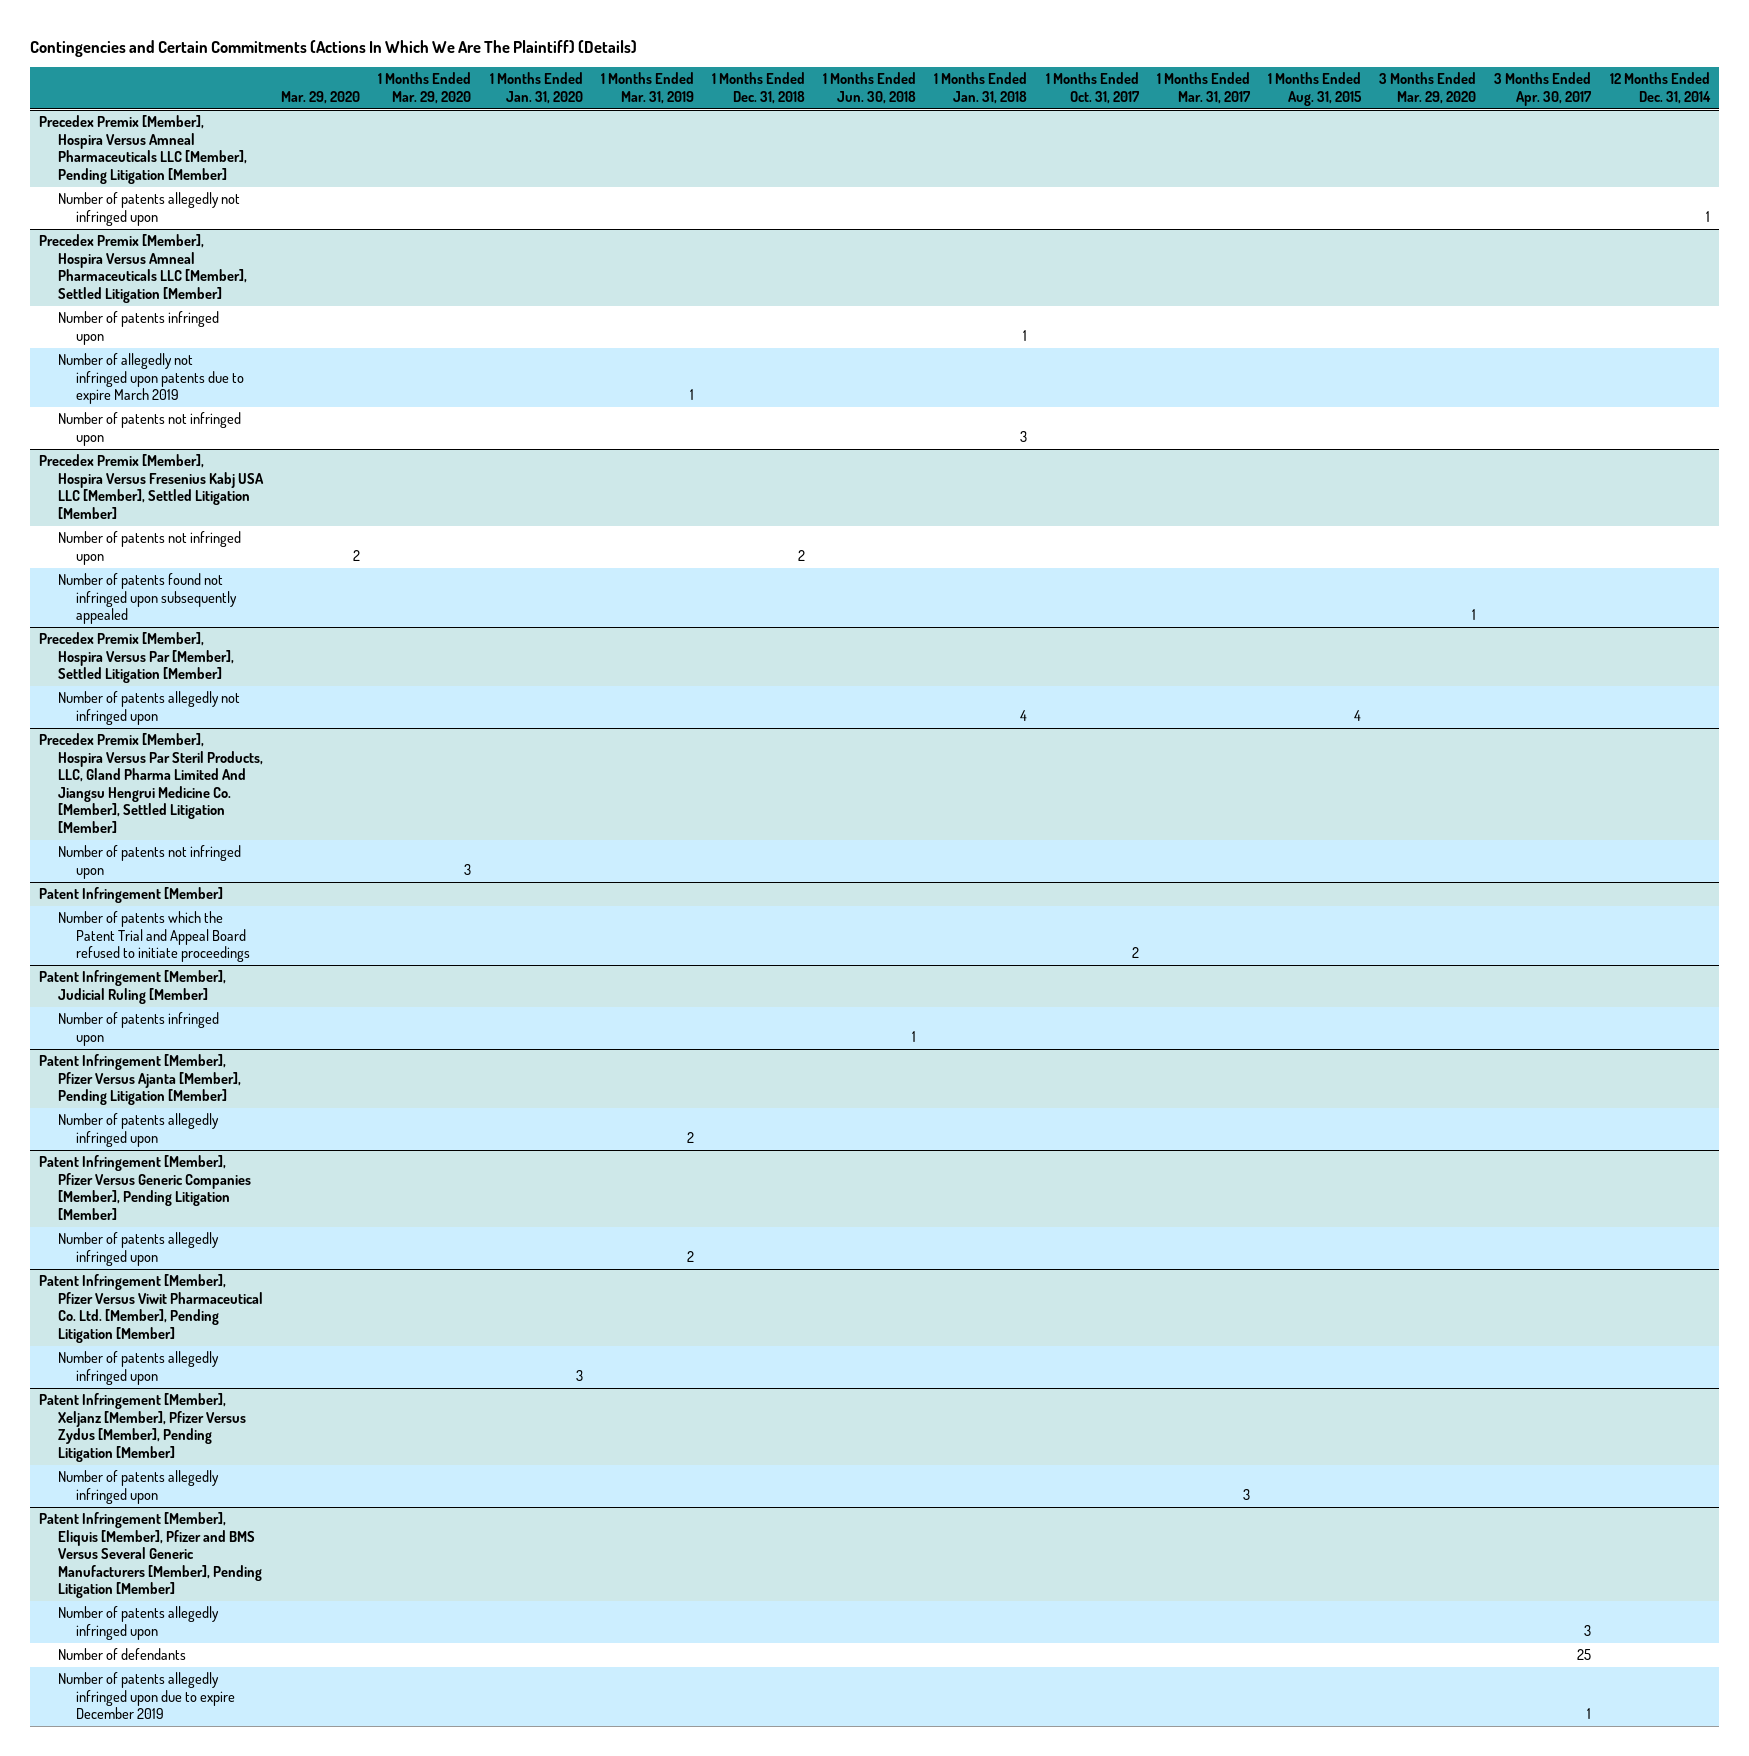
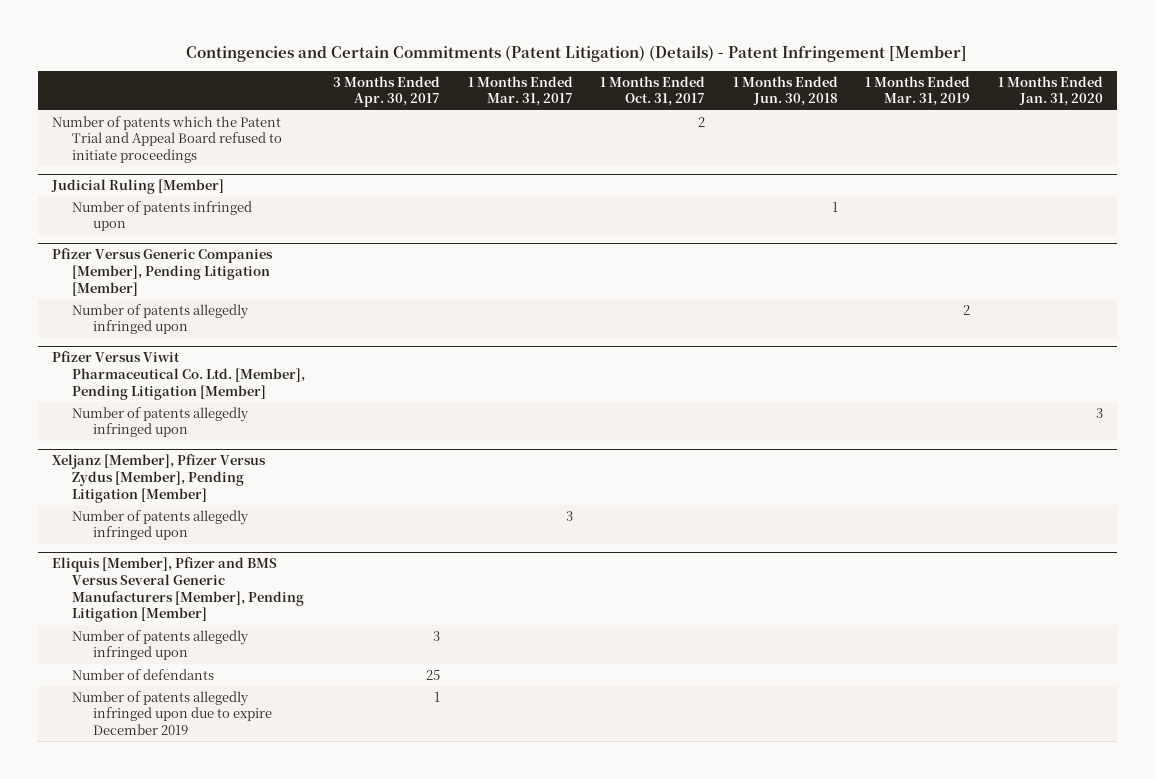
[30,39,638,57] Contingencies and Certain Commitments (Actions In Which We Are The Plaintiff) (Details) -> [186,44,968,62] Contingencies and Certain Commitments (Patent Litigation) (Details) - Patent Infringement [Member]
[281,90,361,104] Mar. 29, 2020 -> none
[378,72,472,104] 1 Months Ended Mar. 29, 2020 -> none
[711,72,805,104] 1 Months Ended Dec. 31, 2018 -> none
[934,72,1028,104] 1 Months Ended Jan. 31, 2018 -> none
[1268,72,1363,106] 1 Months Ended Aug. 31, 2015 -> none
[1379,72,1477,104] 3 Months Ended Mar. 29, 2020 -> none
[1609,72,1711,104] 12 Months Ended Dec. 31, 2014 -> none
[39,115,247,184] Precedex Premix [Member], Hospira Versus Amneal Pharmaceuticals LLC [Member], Pending Litigation [Member] -> none
[57,192,240,226] Number of patents allegedly not infringed upon -> none
[39,234,247,303] Precedex Premix [Member], Hospira Versus Amneal Pharmaceuticals LLC [Member], Settled Litigation [Member] -> none
[57,311,219,345] Number of patents infringed upon -> none
[57,353,245,405] Number of allegedly not infringed upon patents due to expire March 2019 -> none
[57,412,241,446] Number of patents not infringed upon -> none
[39,454,264,519] Precedex Premix [Member], Hospira Versus Fresenius Kabj USA LLC [Member], Settled Litigation [Member] -> none
[57,531,241,565] Number of patents not infringed upon -> none
[57,573,238,625] Number of patents found not infringed upon subsequently appealed -> none
[39,632,234,684] Precedex Premix [Member], Hospira Versus Par [Member], Settled Litigation [Member] -> none
[57,691,240,725] Number of patents allegedly not infringed upon -> none
[39,733,263,833] Precedex Premix [Member], Hospira Versus Par Steril Products, LLC, Gland Pharma Limited And Jiangsu Hengrui Medicine Co. [Member], Settled Litigation [Member] -> none
[57,845,241,879] Number of patents not infringed upon -> none
[57,911,251,963] Number of patents which the Patent Trial and Appeal Board refused to initiate proceedings -> none
[39,970,227,1004] Patent Infringement [Member], Judicial Ruling [Member] -> none
[57,1012,219,1046] Number of patents infringed upon -> none
[39,1054,241,1106] Patent Infringement [Member], Pfizer Versus Ajanta [Member], Pending Litigation [Member] -> none
[57,1113,219,1147] Number of patents allegedly infringed upon -> none
none -> [51,115,283,164] Number of patents which the Patent Trial and Appeal Board refused to initiate proceedings
[39,887,224,904] Patent Infringement [Member] -> [50,179,224,195] Judicial Ruling [Member]
none -> [72,200,253,232] Number of patents infringed upon
[39,1155,251,1220] Patent Infringement [Member], Pfizer Versus Generic Companies [Member], Pending Litigation [Member] -> [51,248,273,296] Pfizer Versus Generic Companies [Member], Pending Litigation [Member]
[39,1274,263,1343] Patent Infringement [Member], Pfizer Versus Viwit Pharmaceutical Co. Ltd. [Member], Pending Litigation [Member] -> [51,351,306,400] Pfizer Versus Viwit Pharmaceutical Co. Ltd. [Member], Pending Litigation [Member]
[39,1393,246,1462] Patent Infringement [Member], Xeljanz [Member], Pfizer Versus Zydus [Member], Pending Litigation [Member] -> [51,454,266,503] Xeljanz [Member], Pfizer Versus Zydus [Member], Pending Litigation [Member]
[39,1512,262,1599] Patent Infringement [Member], Eliquis [Member], Pfizer and BMS Versus Several Generic Manufacturers [Member], Pending Litigation [Member] -> [51,557,305,623] Eliquis [Member], Pfizer and BMS Versus Several Generic Manufacturers [Member], Pending Litigation [Member]

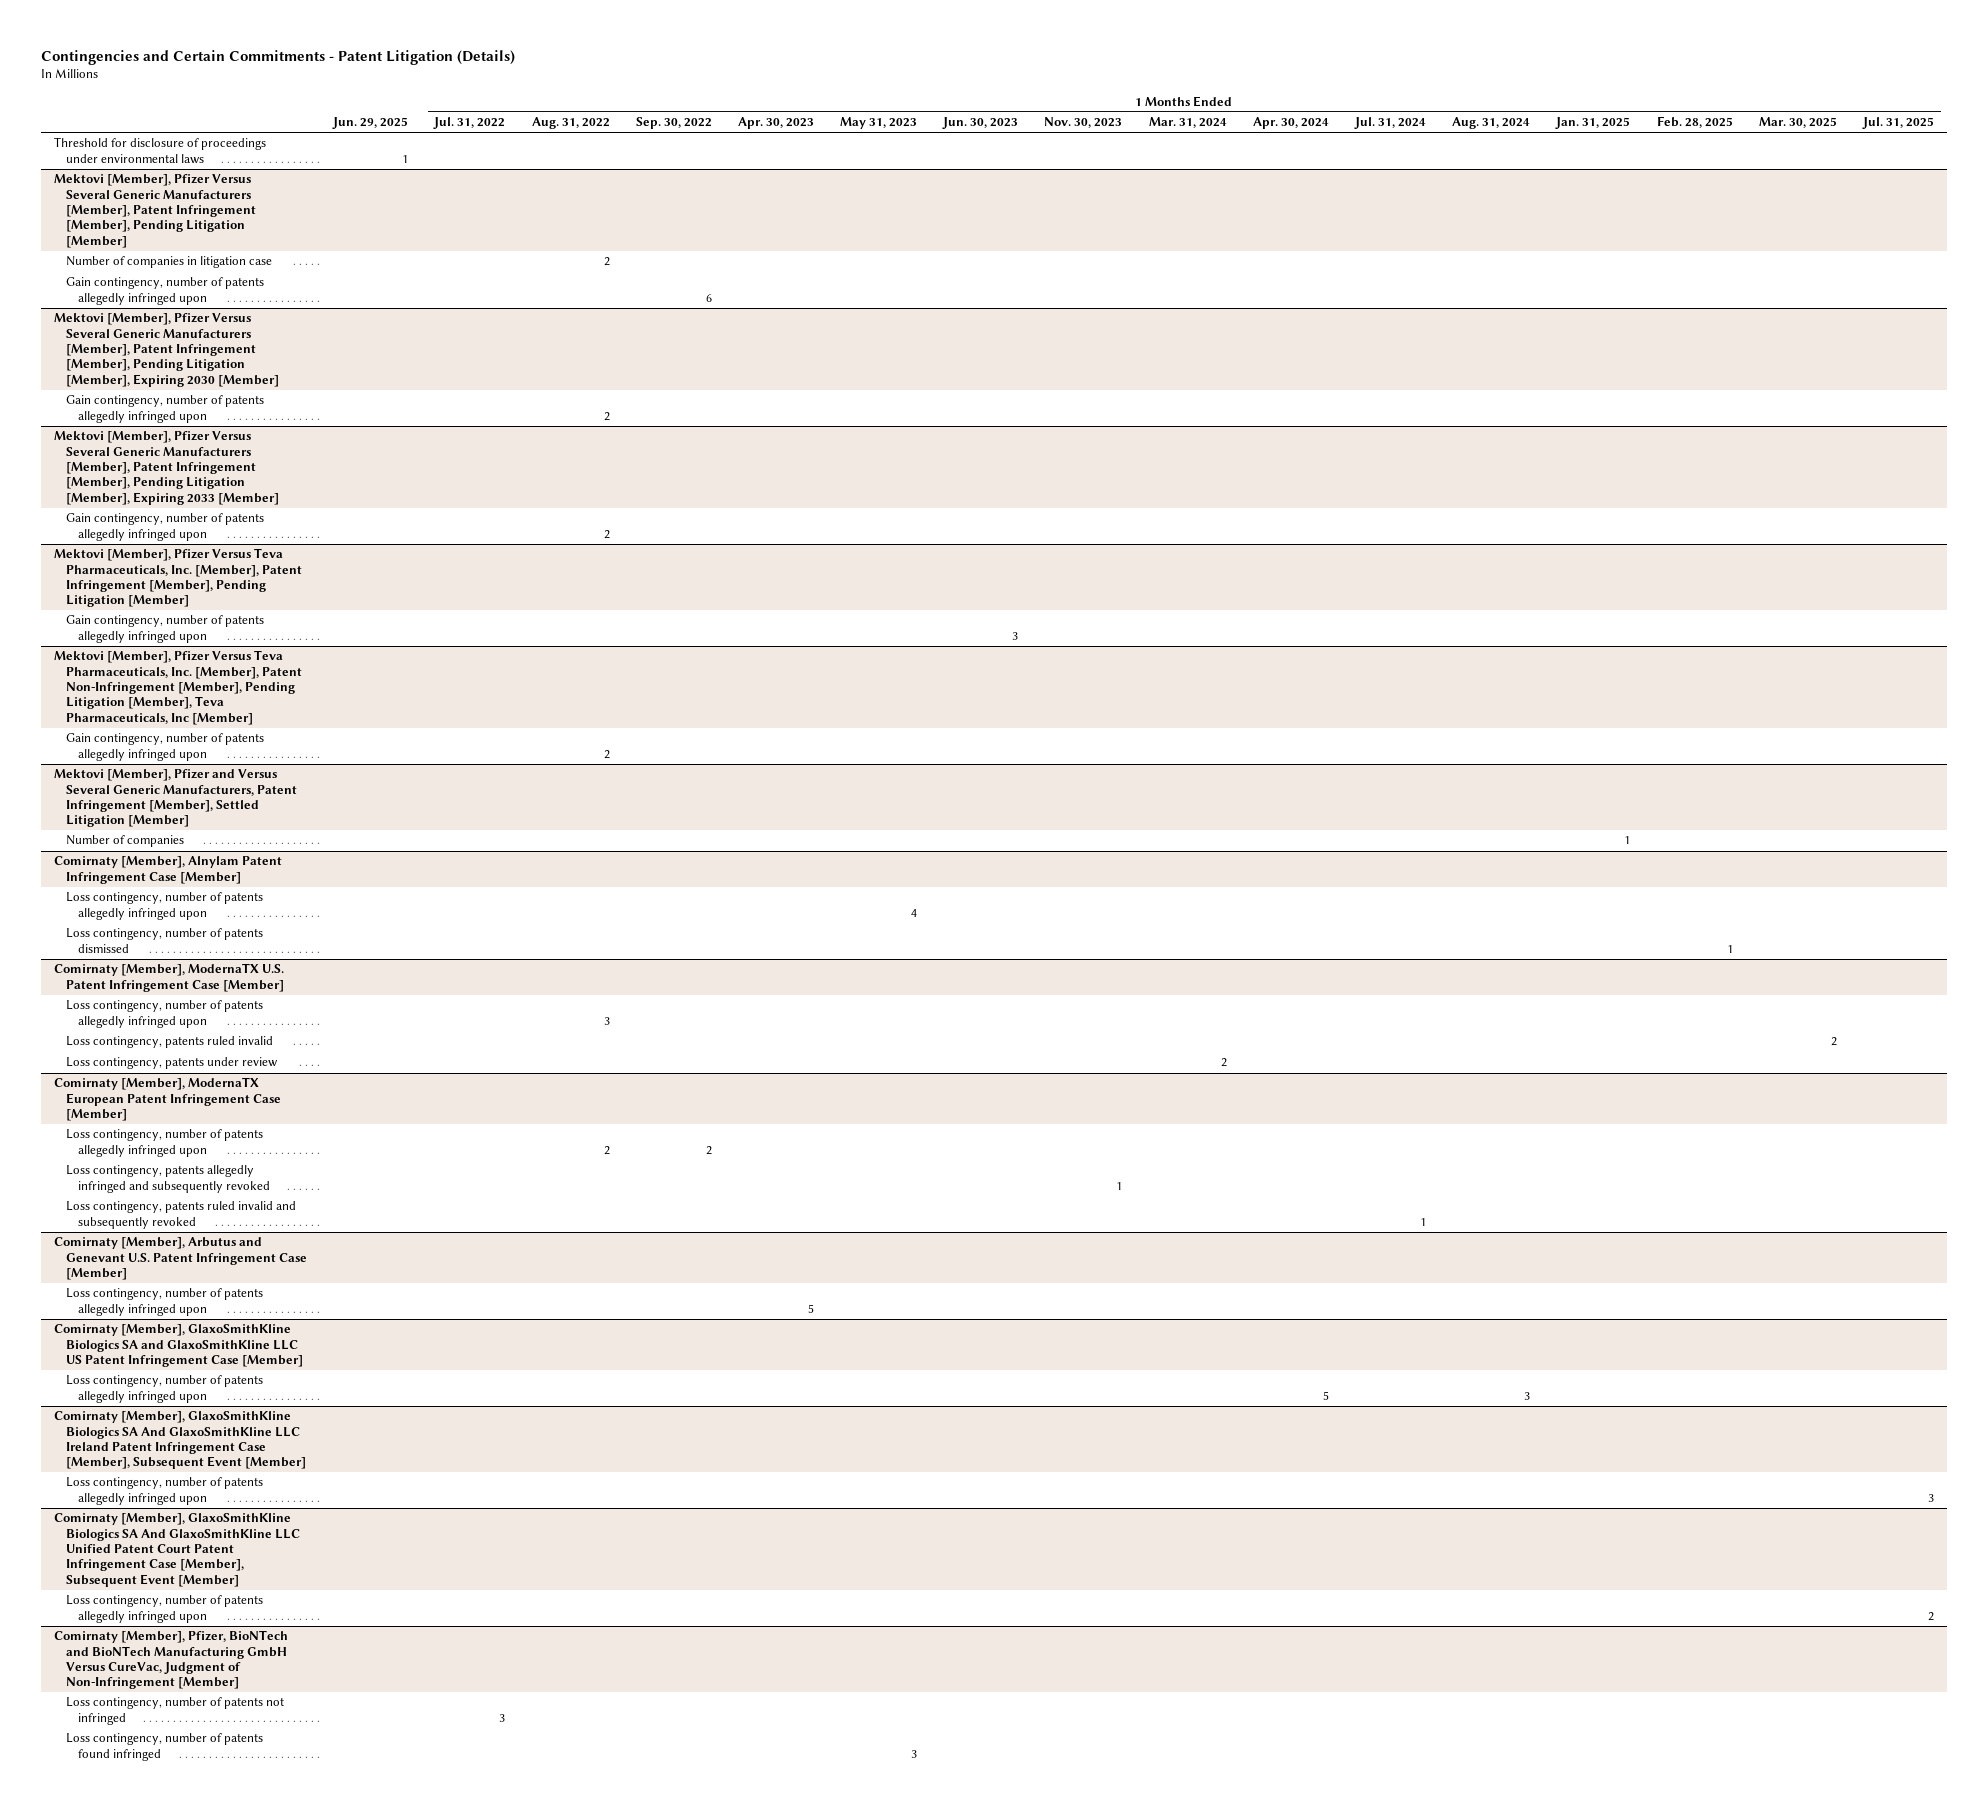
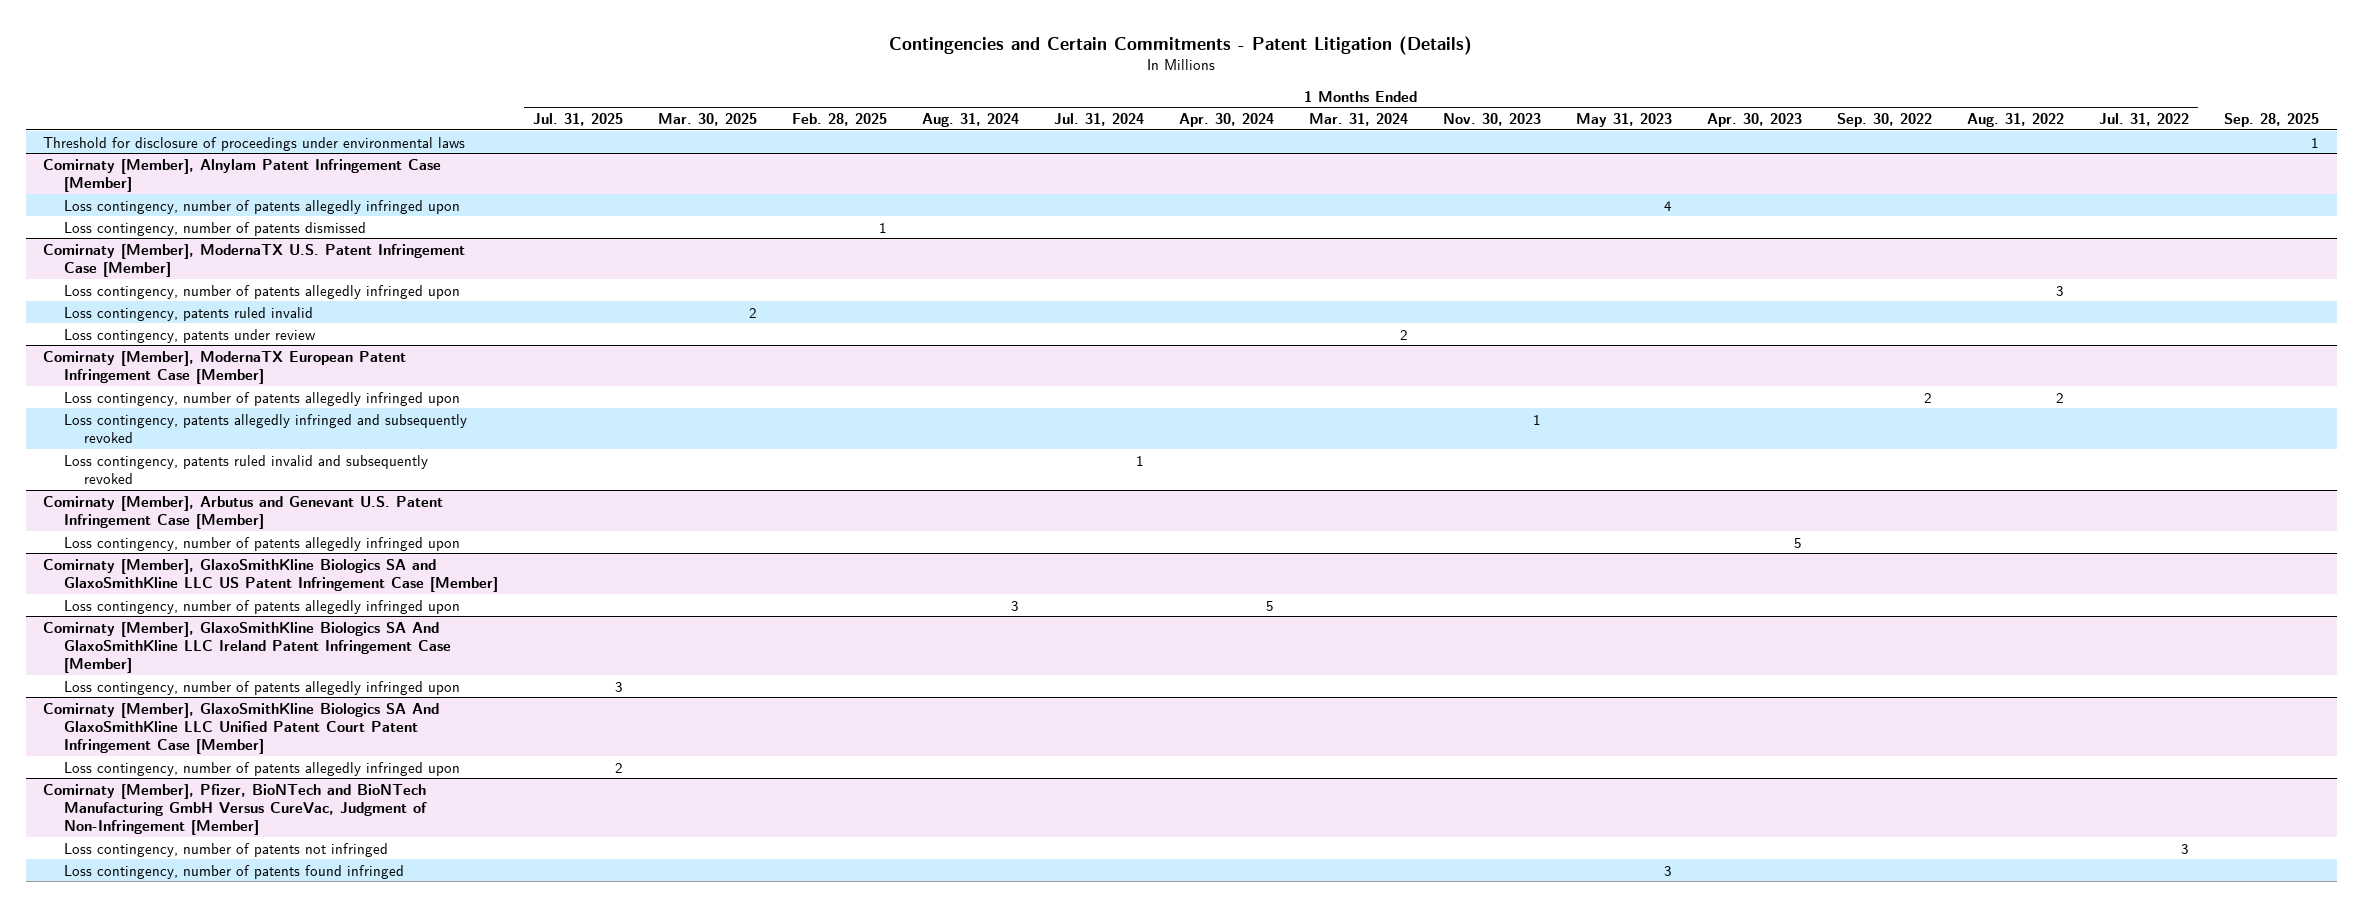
[332,117,409,130] Jun. 29, 2025 -> none
[942,117,1019,130] Jun. 30, 2023 -> none
[1555,117,1631,130] Jan. 31, 2025 -> none
none -> [2224,113,2320,128] Sep. 28, 2025
[54,174,256,248] Mektovi [Member], Pfizer Versus Several Generic Manufacturers [Member], Patent Infringement [Member], Pending Litigation [Member] -> none
[65,256,272,269] Number of companies in litigation case -> none
[65,277,264,305] Gain contingency, number of patents allegedly infringed upon -> none
[54,313,279,387] Mektovi [Member], Pfizer Versus Several Generic Manufacturers [Member], Patent Infringement [Member], Pending Litigation [Member], Expiring 2030 [Member] -> none
[65,395,264,423] Gain contingency, number of patents allegedly infringed upon -> none
[54,431,279,505] Mektovi [Member], Pfizer Versus Several Generic Manufacturers [Member], Patent Infringement [Member], Pending Litigation [Member], Expiring 2033 [Member] -> none
[65,513,264,541] Gain contingency, number of patents allegedly infringed upon -> none
[54,548,302,608] Mektovi [Member], Pfizer Versus Teva Pharmaceuticals, Inc. [Member], Patent Infringement [Member], Pending Litigation [Member] -> none
[65,615,264,643] Gain contingency, number of patents allegedly infringed upon -> none
[54,650,302,725] Mektovi [Member], Pfizer Versus Teva Pharmaceuticals, Inc. [Member], Patent Non-Infringement [Member], Pending Litigation [Member], Teva Pharmaceuticals, Inc [Member] -> none
[65,733,264,761] Gain contingency, number of patents allegedly infringed upon -> none
[54,769,297,828] Mektovi [Member], Pfizer and Versus Several Generic Manufacturers, Patent Infringement [Member], Settled Litigation [Member] -> none
[65,835,184,848] Number of companies -> none
[54,1411,306,1470] Comirnaty [Member], GlaxoSmithKline Biologics SA And GlaxoSmithKline LLC Ireland Patent Infringement Case [Member], Subsequent Event [Member] -> [43,621,451,674] Comirnaty [Member], GlaxoSmithKline Biologics SA And GlaxoSmithKline LLC Ireland Patent Infringement Case [Member]
[54,1513,300,1587] Comirnaty [Member], GlaxoSmithKline Biologics SA And GlaxoSmithKline LLC Unified Patent Court Patent Infringement Case [Member], Subsequent Event [Member] -> [43,702,440,755] Comirnaty [Member], GlaxoSmithKline Biologics SA And GlaxoSmithKline LLC Unified Patent Court Patent Infringement Case [Member]

